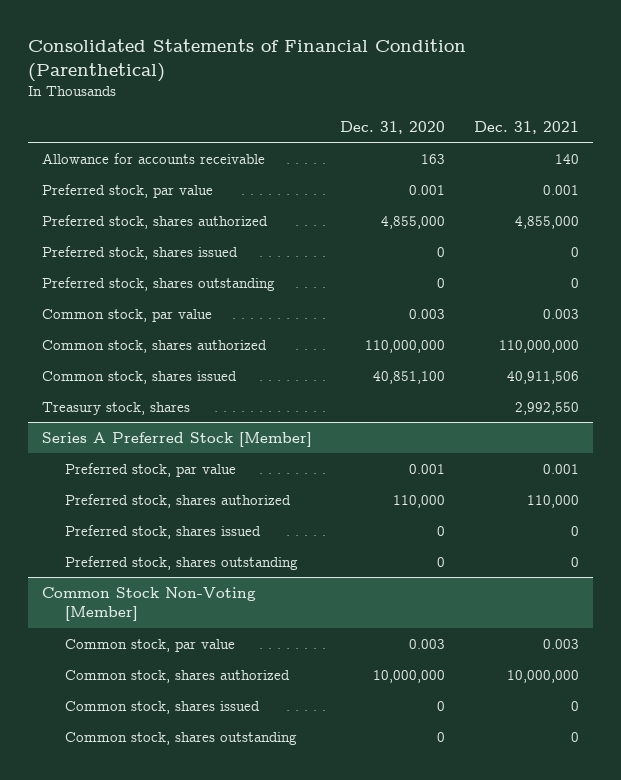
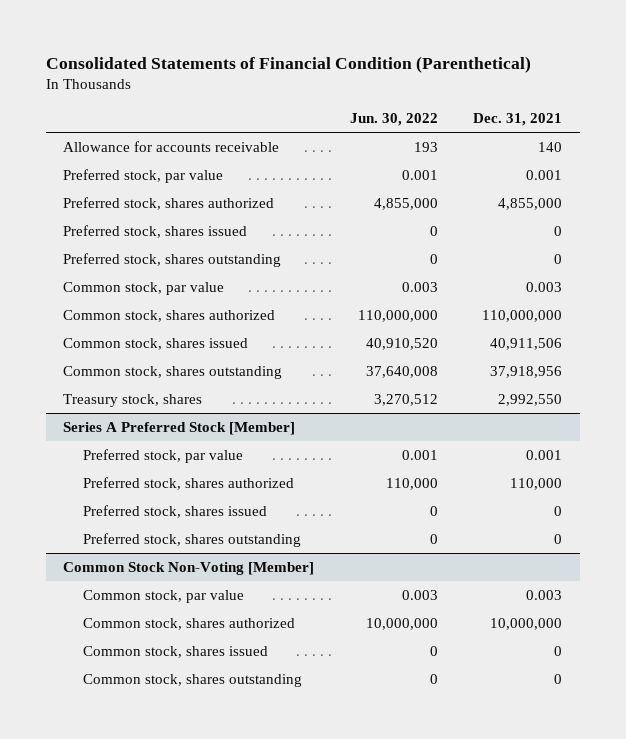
[340,121,446,135] Dec. 31, 2020 -> none
none -> [349,113,438,127] Jun. 30, 2022
none -> [63,365,283,379] Common stock, shares outstanding

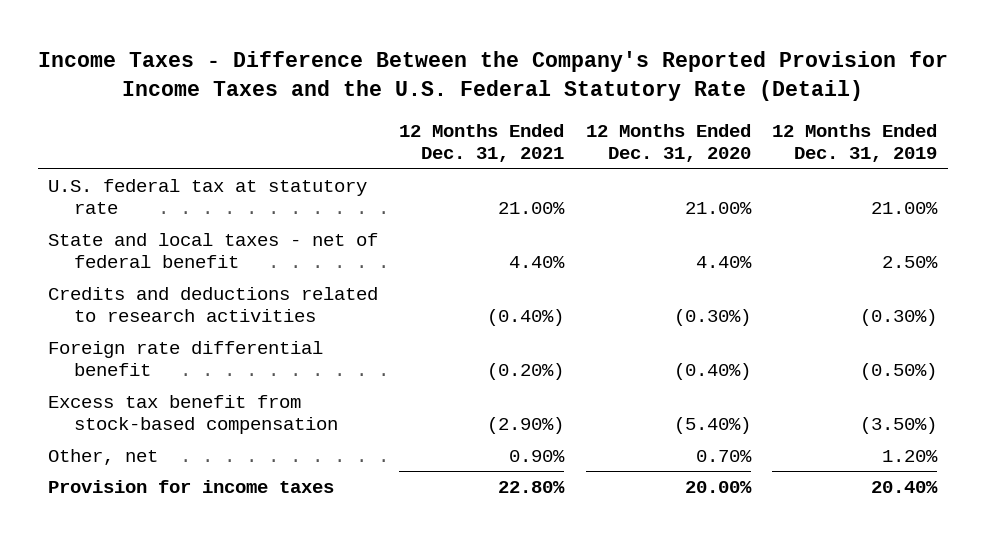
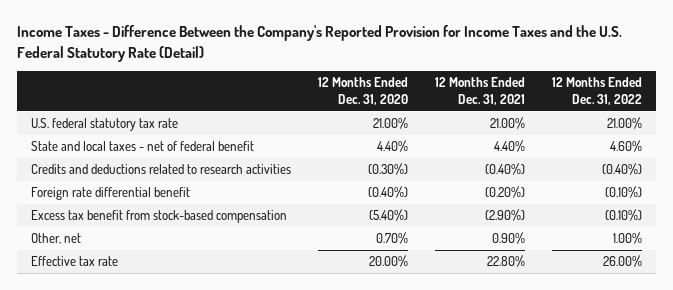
[771,123,937,163] 12 Months Ended Dec. 31, 2019 -> none
none -> [552,77,643,105] 12 Months Ended Dec. 31, 2022
[48,178,368,215] U.S. federal tax at statutory rate -> [30,118,178,132] U.S. federal statutory tax rate
[48,479,335,493] Provision for income taxes -> [30,256,118,267] Effective tax rate

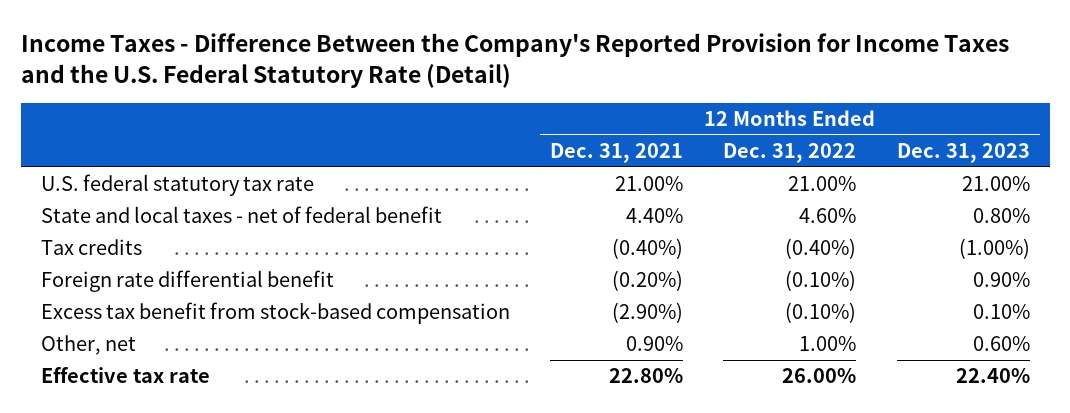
[317,77,408,105] 12 Months Ended Dec. 31, 2020 -> none
none -> [896,142,1030,163] Dec. 31, 2023
[30,164,291,175] Credits and deductions related to research activities -> none
none -> [40,239,142,256] Tax credits

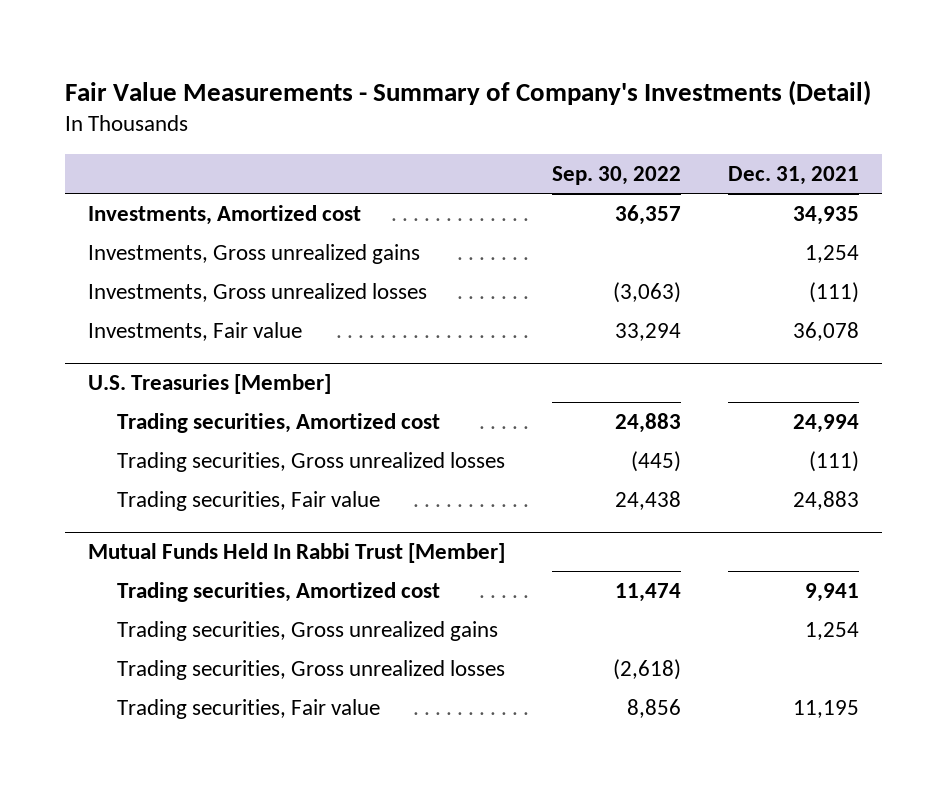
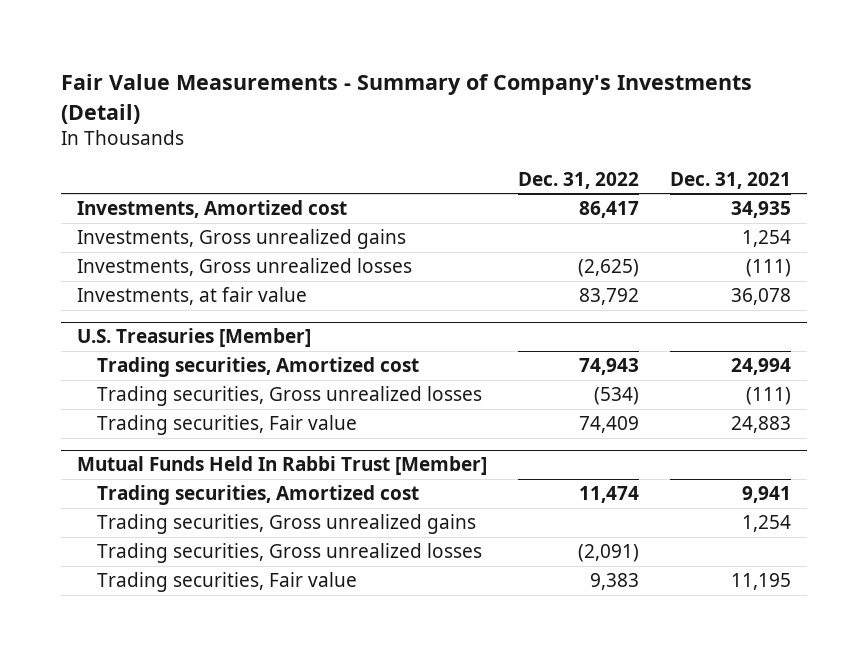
[552,166,682,186] Sep. 30, 2022 -> none
none -> [517,171,639,189] Dec. 31, 2022
[88,321,303,341] Investments, Fair value -> [76,287,307,306] Investments, at fair value

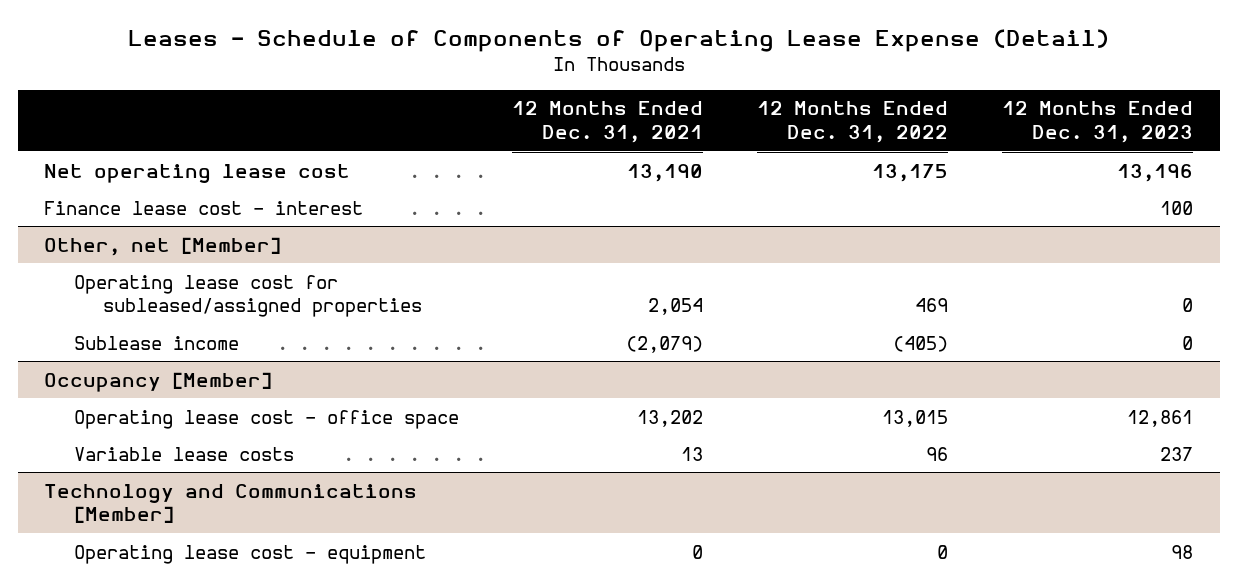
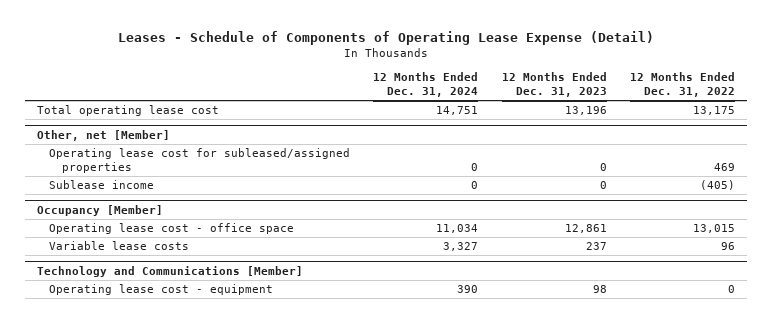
[512,101,704,144] 12 Months Ended Dec. 31, 2021 -> none
none -> [373,72,479,97] 12 Months Ended Dec. 31, 2024
[44,200,364,215] Finance lease cost - interest -> none
[44,163,351,183] Net operating lease cost -> [36,105,219,117] Total operating lease cost

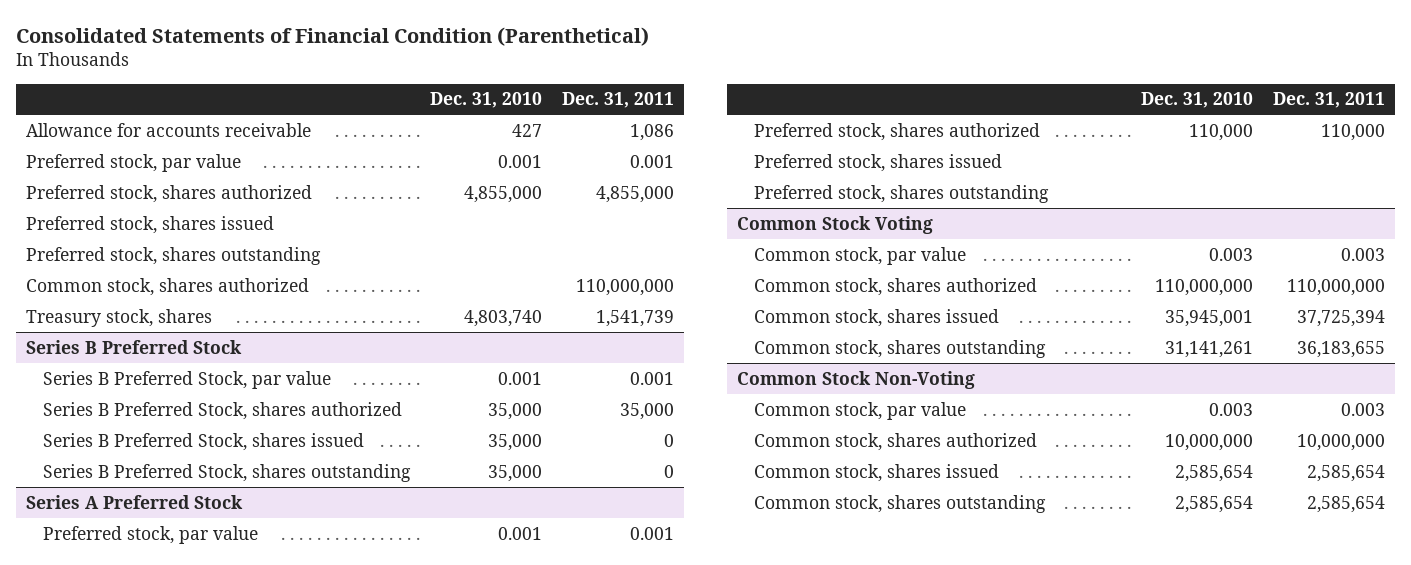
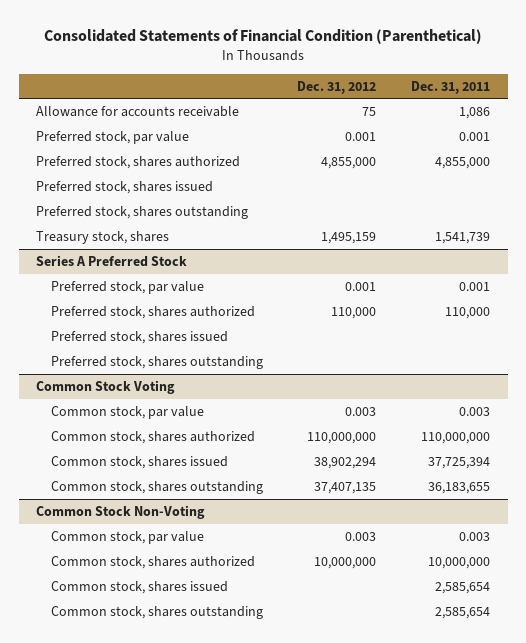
[429,92,542,109] Dec. 31, 2010 -> none
none -> [297,80,377,94] Dec. 31, 2012
[26,277,310,296] Common stock, shares authorized -> none
[26,339,243,354] Series B Preferred Stock -> none
[42,370,331,389] Series B Preferred Stock, par value -> none
[42,401,402,420] Series B Preferred Stock, shares authorized -> none
[42,432,364,451] Series B Preferred Stock, shares issued -> none
[42,463,411,482] Series B Preferred Stock, shares outstanding -> none

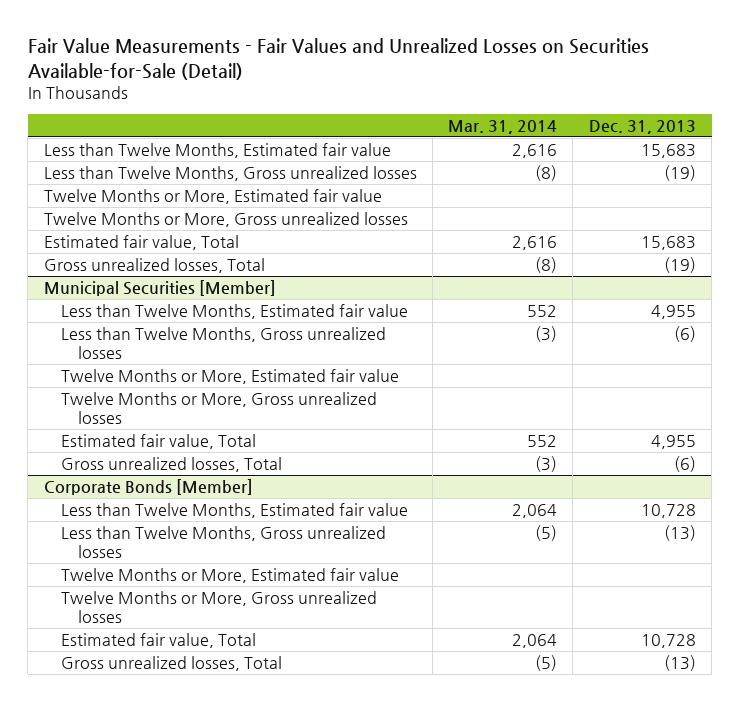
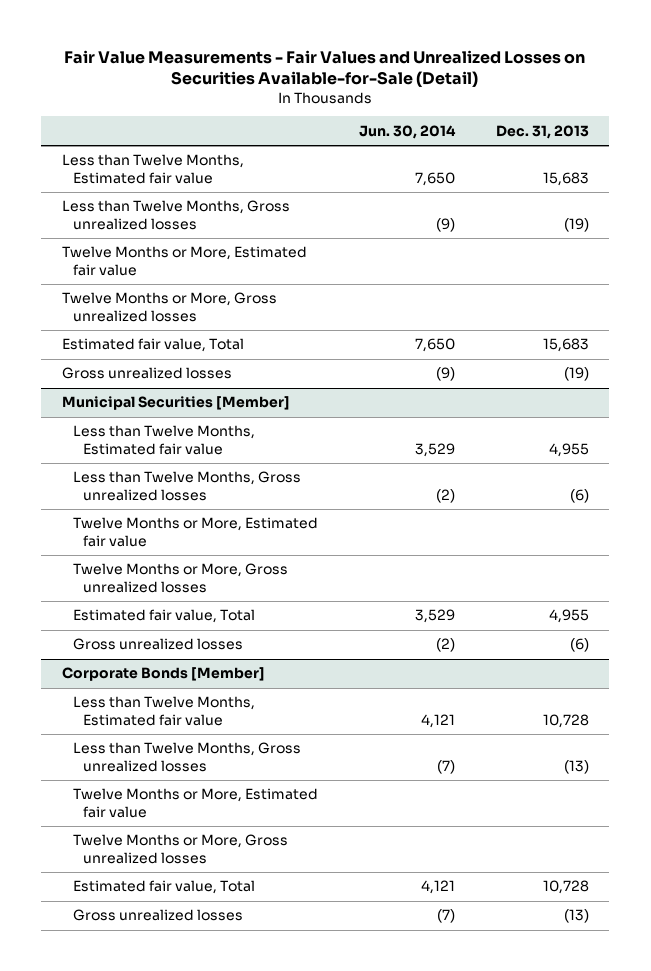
[448,119,558,134] Mar. 31, 2014 -> none
none -> [358,124,456,139] Jun. 30, 2014
[43,258,265,274] Gross unrealized losses, Total -> [61,367,232,380] Gross unrealized losses
[60,457,282,473] Gross unrealized losses, Total -> [72,638,243,651] Gross unrealized losses
[60,656,282,672] Gross unrealized losses, Total -> [72,909,243,922] Gross unrealized losses

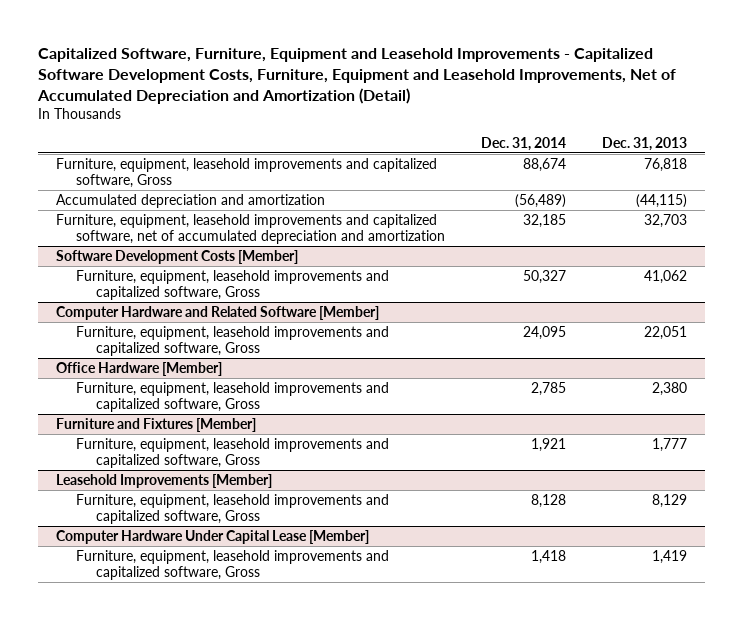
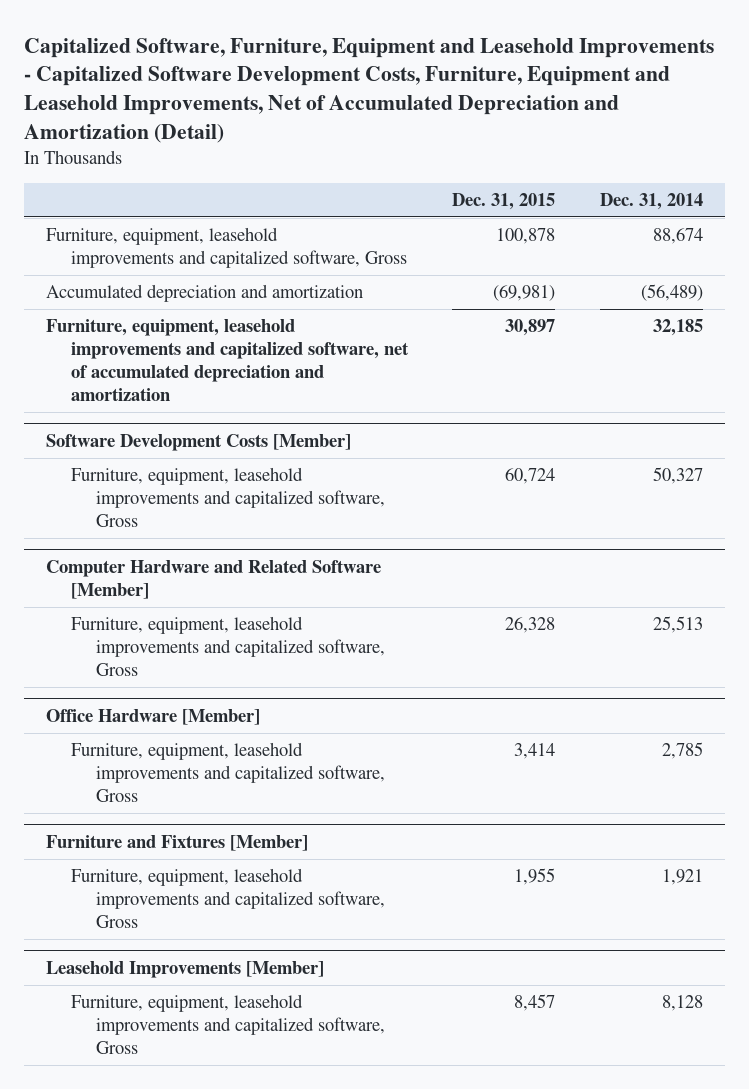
[602,136,688,151] Dec. 31, 2013 -> none
none -> [452,192,556,210] Dec. 31, 2015
[523,325,567,340] 24,095 -> [652,616,703,634] 25,513
[56,529,370,544] Computer Hardware Under Capital Lease [Member] -> none
[76,549,390,581] Furniture, equipment, leasehold improvements and capitalized software, Gross -> none

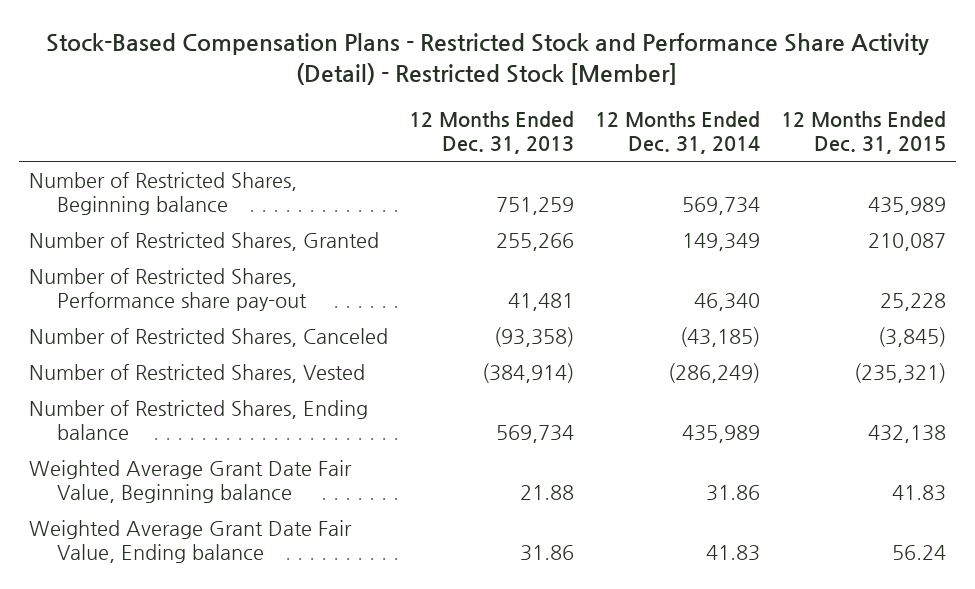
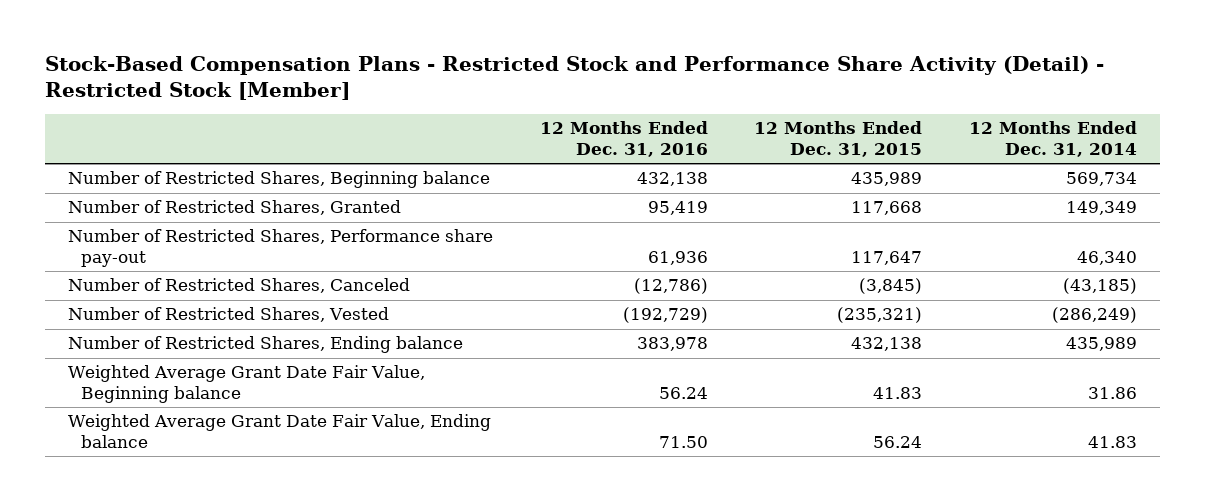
[409,110,575,155] 12 Months Ended Dec. 31, 2013 -> none
none -> [539,121,708,157] 12 Months Ended Dec. 31, 2016
[867,233,946,252] 210,087 -> [851,201,923,216] 117,668
[879,293,946,312] 25,228 -> [851,250,923,265] 117,647

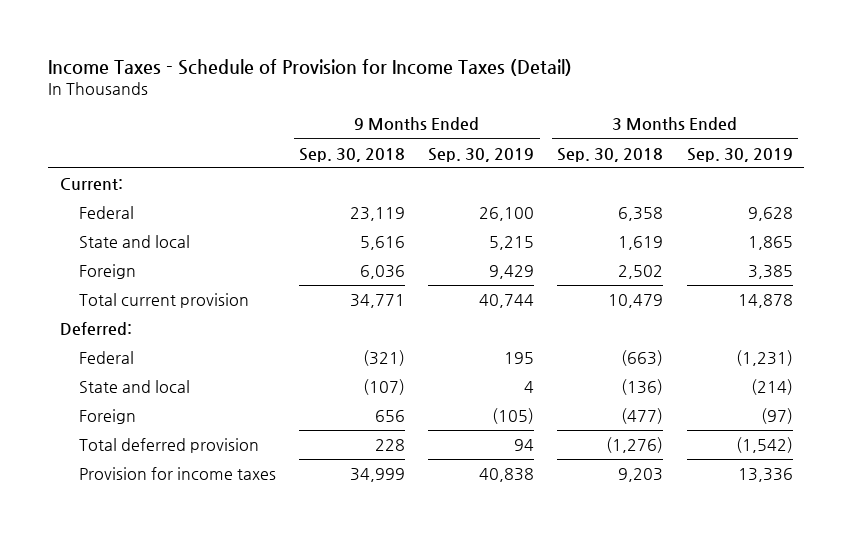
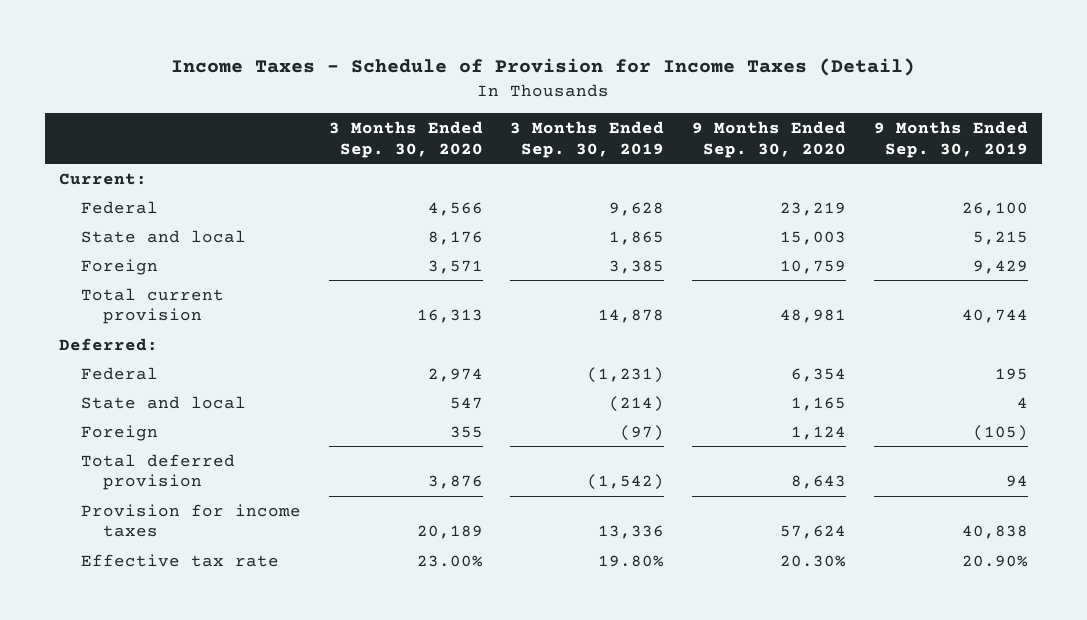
[299,147,406,162] Sep. 30, 2018 -> none
[557,147,664,162] Sep. 30, 2018 -> none
none -> [328,121,483,158] 3 Months Ended Sep. 30, 2020
none -> [692,121,847,158] 9 Months Ended Sep. 30, 2020
none -> [80,553,279,567] Effective tax rate

